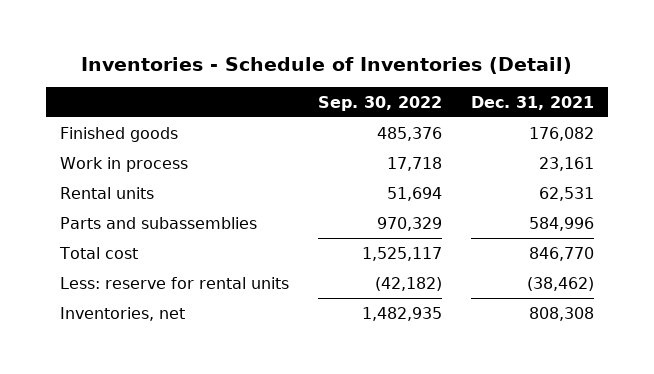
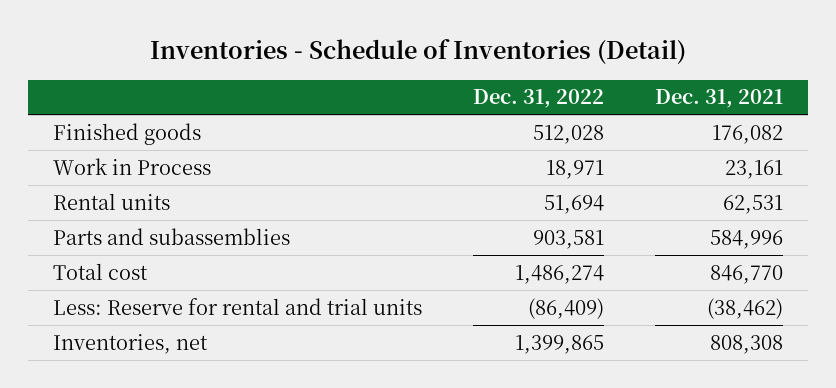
[318,95,443,111] Sep. 30, 2022 -> none
none -> [473,89,605,109] Dec. 31, 2022
[60,156,189,172] Work in process -> [53,157,212,175] Work in Process
[60,276,290,289] Less: reserve for rental units -> [53,297,423,315] Less: Reserve for rental and trial units

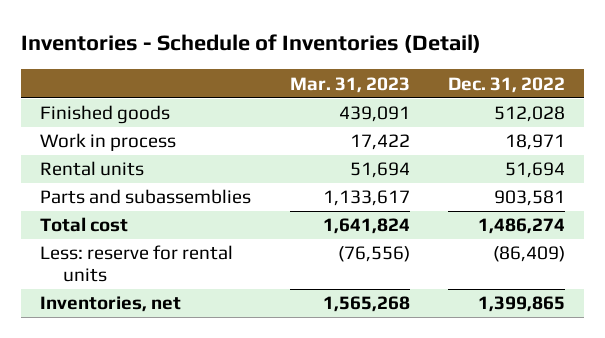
[654,89,783,109] Dec. 31, 2021 -> none
none -> [289,76,410,93] Mar. 31, 2023
[53,157,212,175] Work in Process -> [40,133,177,152] Work in process
[53,297,423,315] Less: Reserve for rental and trial units -> [40,245,234,283] Less: reserve for rental units

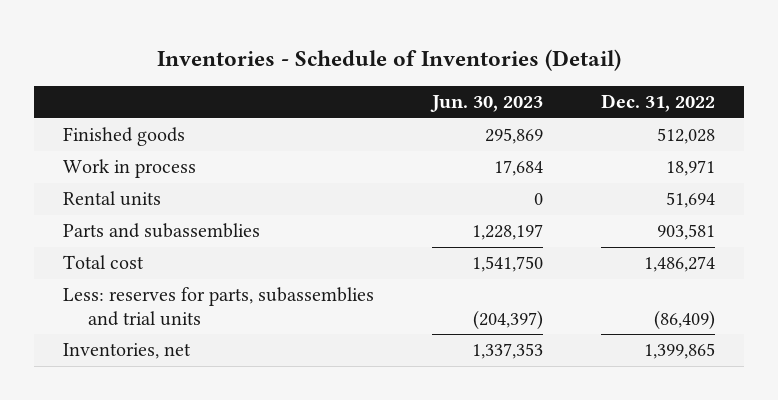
[289,76,410,93] Mar. 31, 2023 -> none
none -> [430,95,544,113] Jun. 30, 2023
[40,245,234,283] Less: reserve for rental units -> [63,287,375,327] Less: reserves for parts, subassemblies and trial units

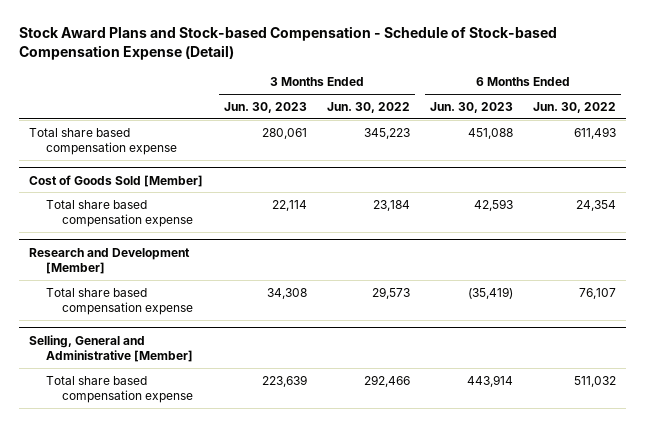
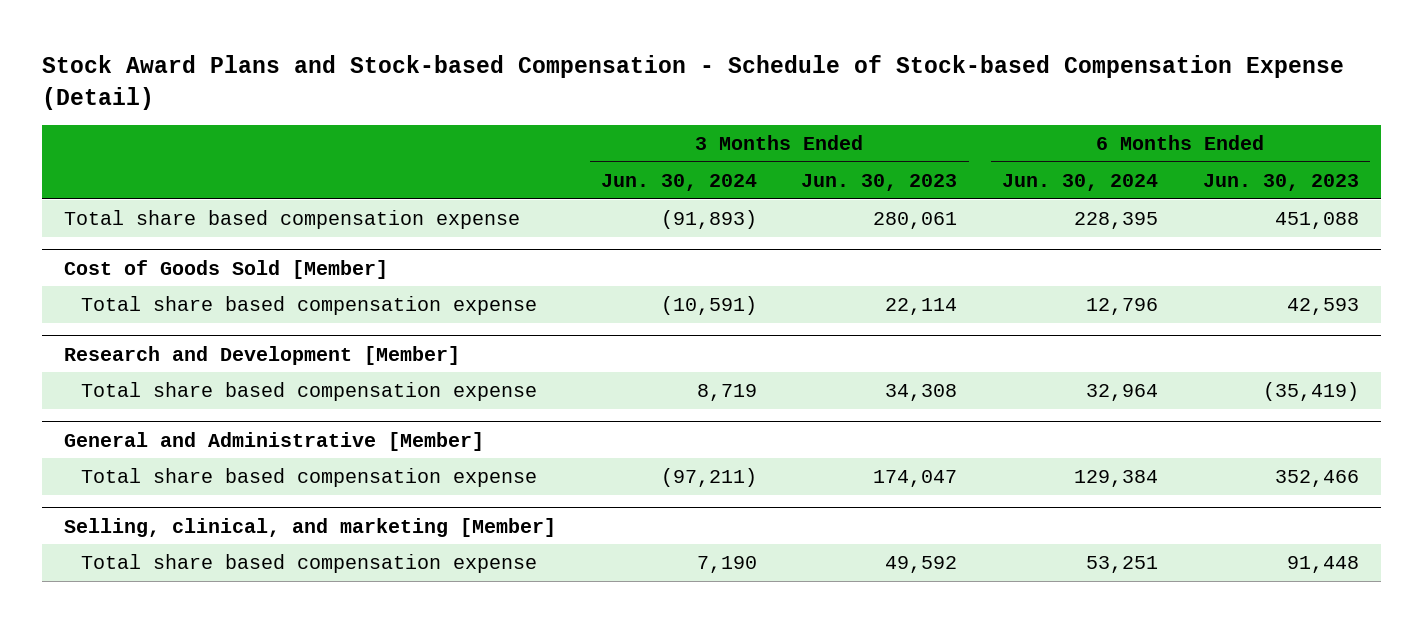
[326,101,410,113] Jun. 30, 2022 -> none
[532,101,616,113] Jun. 30, 2022 -> none
none -> [600,173,757,191] Jun. 30, 2024
none -> [1001,173,1158,191] Jun. 30, 2024
[29,334,193,363] Selling, General and Administrative [Member] -> [64,431,485,451] General and Administrative [Member]
[261,374,307,387] 223,639 -> [873,470,958,488] 174,047
[466,374,513,387] 443,914 -> [1274,470,1359,488] 352,466
none -> [64,517,557,537] Selling, clinical, and marketing [Member]
none -> [81,554,538,574] Total share based compensation expense

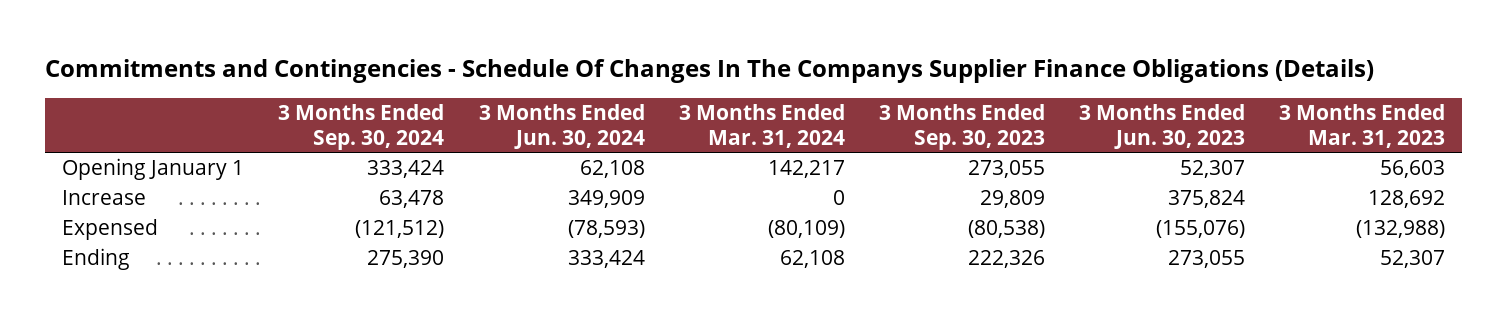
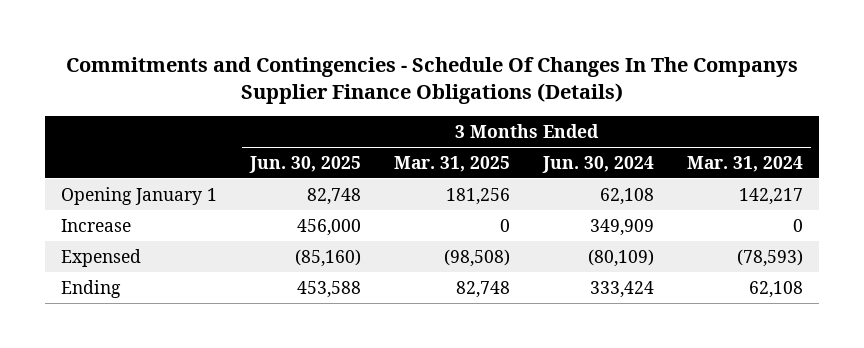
[278,104,445,150] 3 Months Ended Sep. 30, 2024 -> none
[878,104,1045,150] 3 Months Ended Sep. 30, 2023 -> none
[1079,104,1246,149] 3 Months Ended Jun. 30, 2023 -> none
[1279,104,1446,148] 3 Months Ended Mar. 31, 2023 -> none
none -> [249,155,362,173] Jun. 30, 2025
none -> [394,155,511,172] Mar. 31, 2025
[567,220,645,239] (78,593) -> [588,248,655,267] (80,109)
[767,220,845,239] (80,109) -> [736,248,803,267] (78,593)

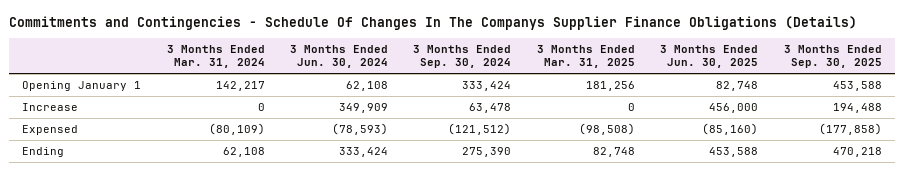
none -> [413,44,512,69] 3 Months Ended Sep. 30, 2024
none -> [783,44,882,69] 3 Months Ended Sep. 30, 2025
[588,248,655,267] (80,109) -> [331,122,388,135] (78,593)
[736,248,803,267] (78,593) -> [208,122,265,135] (80,109)

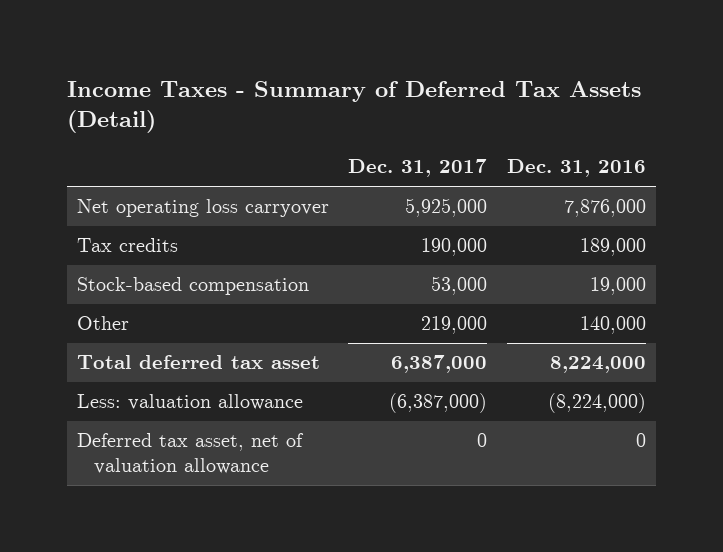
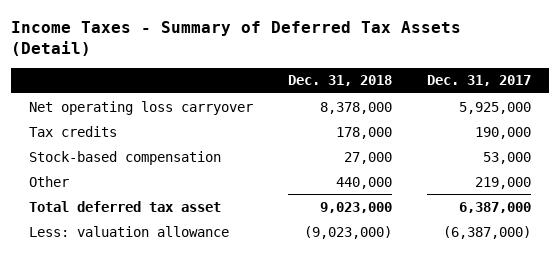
[506,159,646,178] Dec. 31, 2016 -> none
none -> [288,75,393,87] Dec. 31, 2018
[76,433,304,475] Deferred tax asset, net of valuation allowance -> none

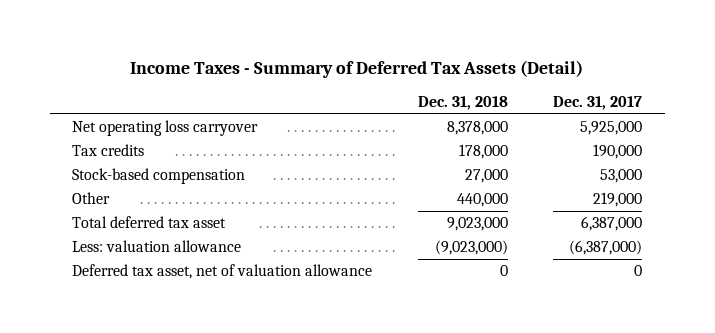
none -> [72,264,373,280] Deferred tax asset, net of valuation allowance

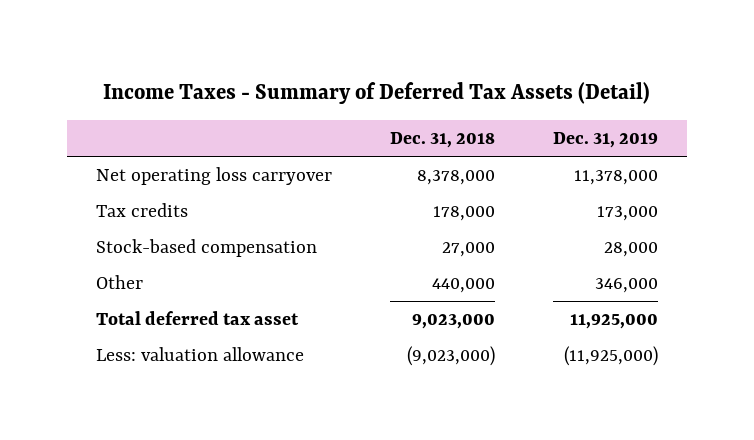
[553,95,643,110] Dec. 31, 2017 -> none
none -> [552,131,658,148] Dec. 31, 2019
[72,264,373,280] Deferred tax asset, net of valuation allowance -> none

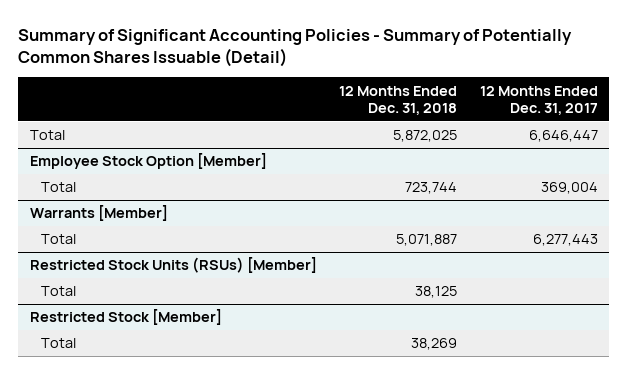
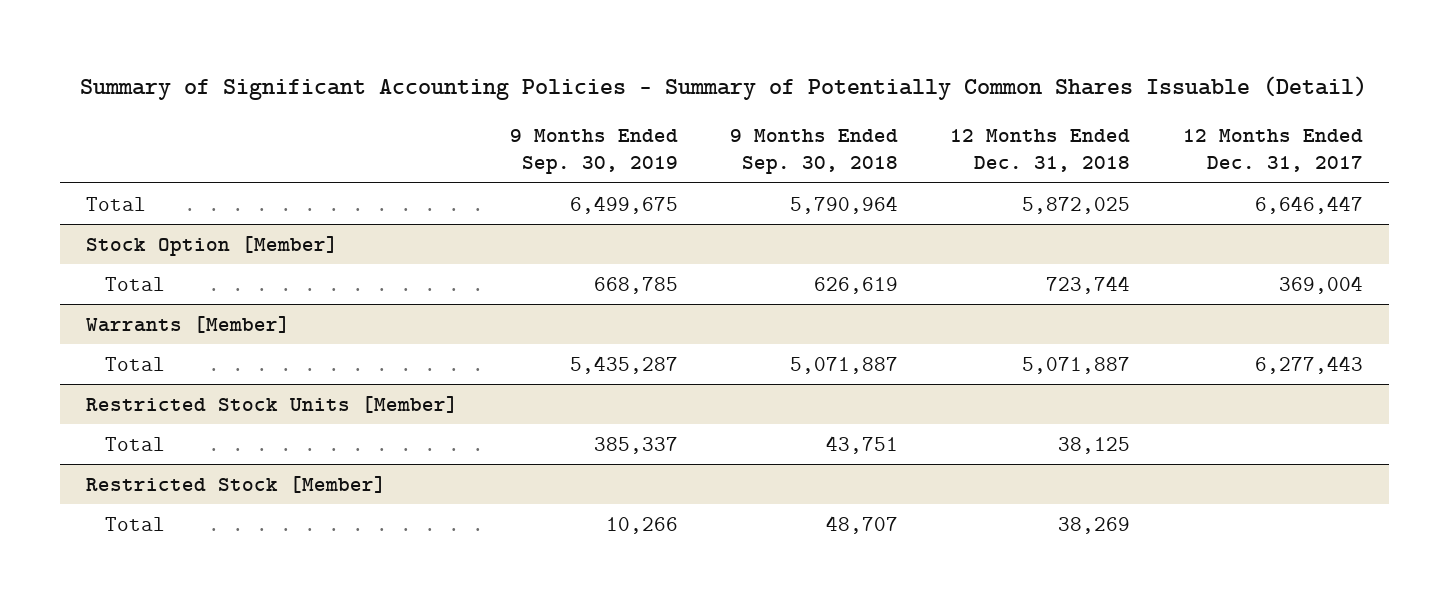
none -> [510,129,679,175] 9 Months Ended Sep. 30, 2019
none -> [730,129,899,175] 9 Months Ended Sep. 30, 2018
[29,153,267,170] Employee Stock Option [Member] -> [86,235,339,256] Stock Option [Member]
[29,257,317,274] Restricted Stock Units (RSUs) [Member] -> [86,395,459,413] Restricted Stock Units [Member]

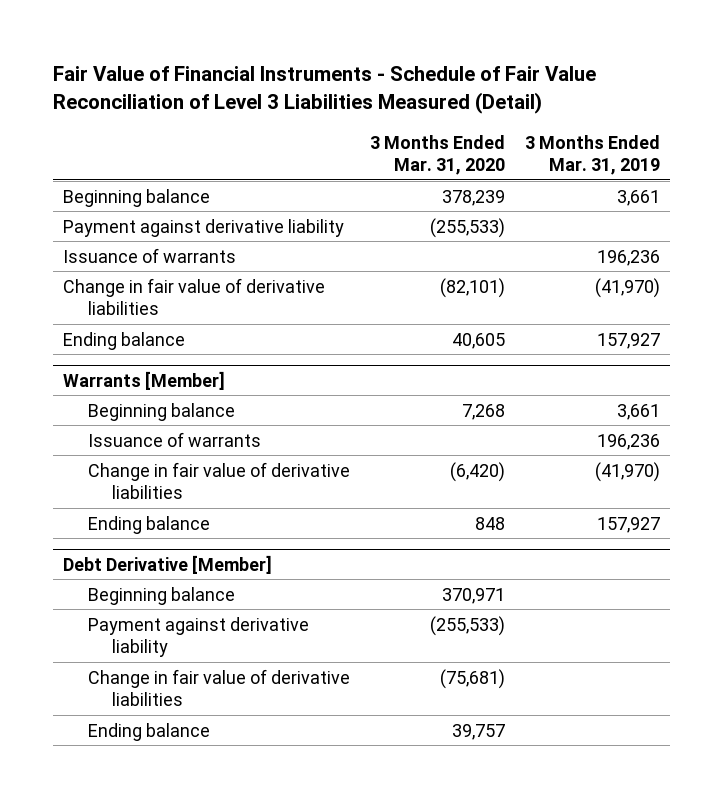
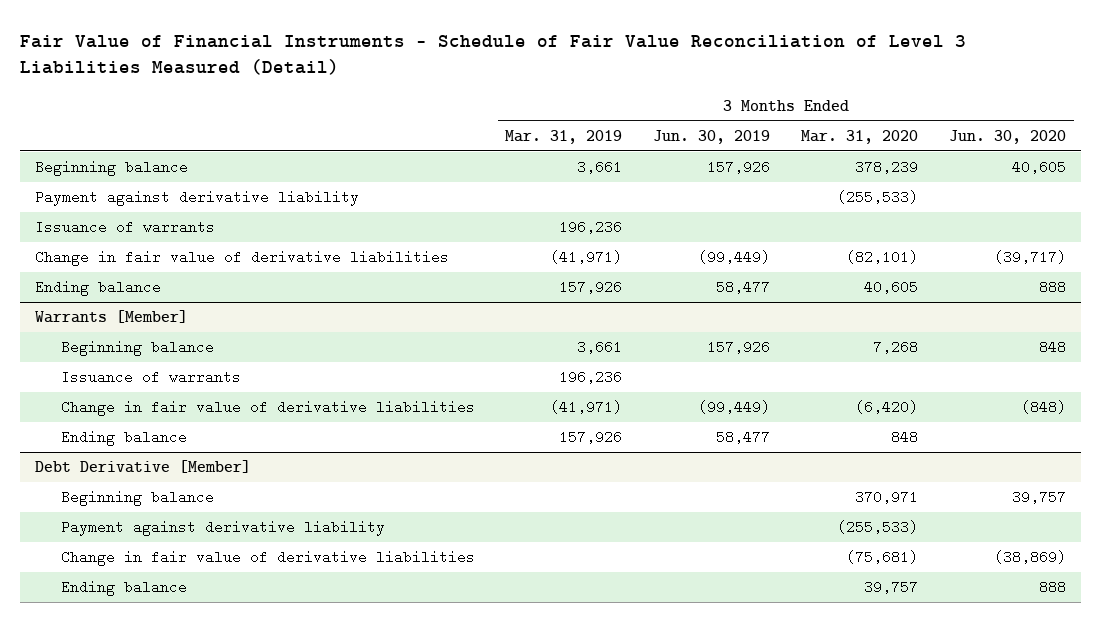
none -> [653,130,771,145] Jun. 30, 2019
none -> [948,130,1066,145] Jun. 30, 2020
[595,277,661,298] (41,970) -> [550,250,623,265] (41,971)
[597,332,661,349] 157,927 -> [559,280,623,295] 157,926
[595,461,661,482] (41,970) -> [550,400,623,415] (41,971)
[597,516,661,533] 157,927 -> [559,430,623,445] 157,926

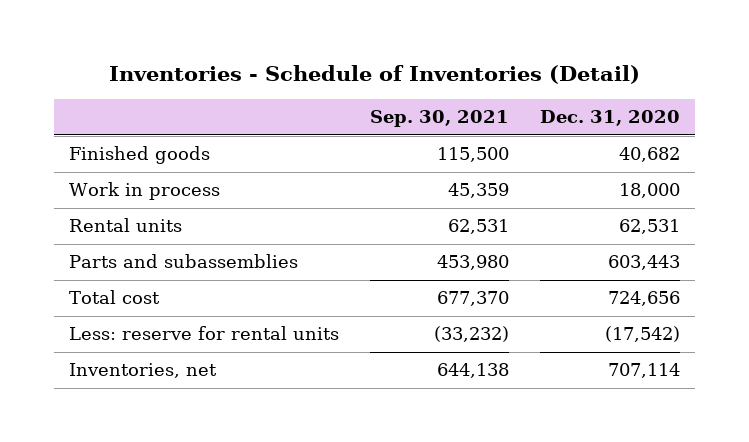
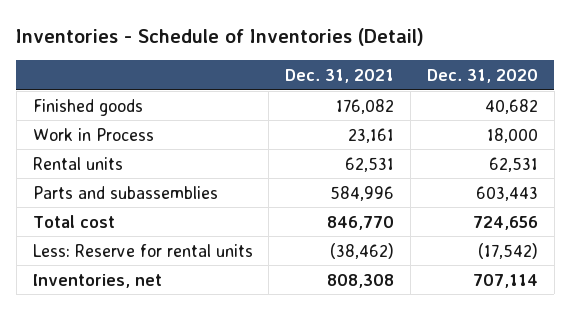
[370,110,510,128] Sep. 30, 2021 -> none
none -> [285,69,395,84] Dec. 31, 2021
[69,182,221,201] Work in process -> [32,127,154,141] Work in Process
[69,326,340,341] Less: reserve for rental units -> [32,243,253,257] Less: Reserve for rental units

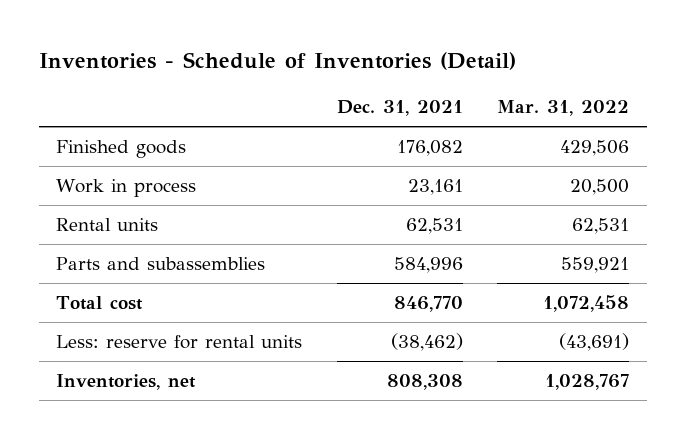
[426,69,538,84] Dec. 31, 2020 -> none
none -> [497,100,630,117] Mar. 31, 2022
[32,127,154,141] Work in Process -> [56,178,197,197] Work in process
[32,243,253,257] Less: Reserve for rental units -> [56,334,303,349] Less: reserve for rental units

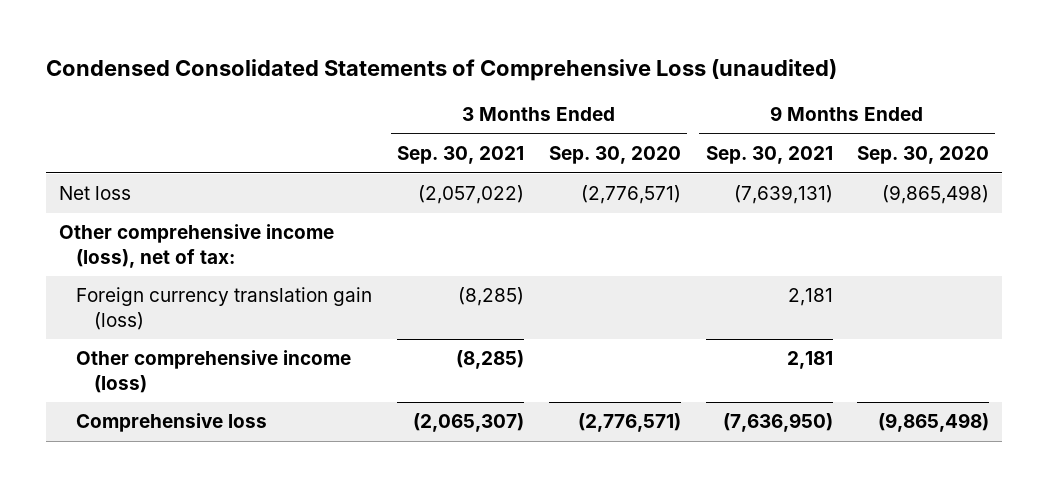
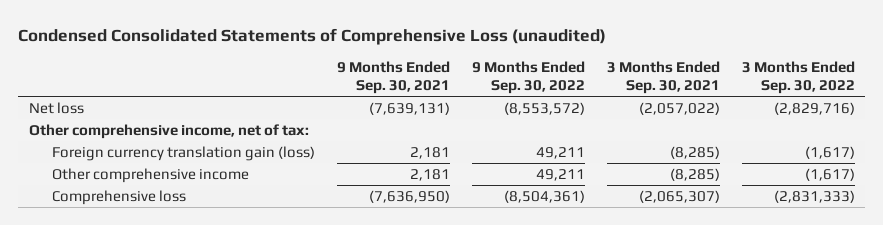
[548,146,681,165] Sep. 30, 2020 -> none
[857,146,990,165] Sep. 30, 2020 -> none
none -> [471,60,585,94] 9 Months Ended Sep. 30, 2022
none -> [741,60,855,94] 3 Months Ended Sep. 30, 2022
[58,224,334,268] Other comprehensive income (loss), net of tax: -> [28,123,309,139] Other comprehensive income, net of tax:
[76,350,352,393] Other comprehensive income (loss) -> [51,167,249,183] Other comprehensive income

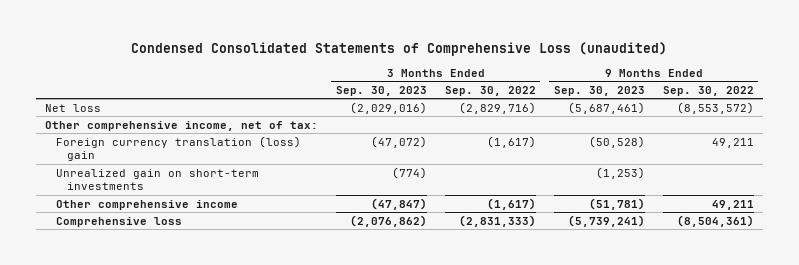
[336,60,450,94] 9 Months Ended Sep. 30, 2021 -> none
[606,60,720,94] 3 Months Ended Sep. 30, 2021 -> none
none -> [335,85,427,96] Sep. 30, 2023
none -> [553,85,645,96] Sep. 30, 2023
[51,145,315,161] Foreign currency translation gain (loss) -> [56,135,302,162] Foreign currency translation (loss) gain
none -> [56,168,260,191] Unrealized gain on short-term investments

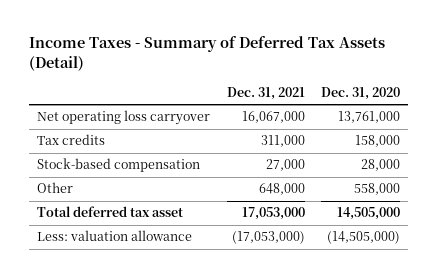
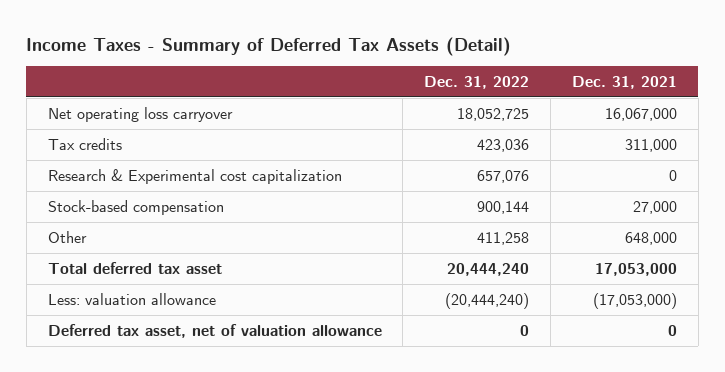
[320,86,400,100] Dec. 31, 2020 -> none
none -> [424,75,530,89] Dec. 31, 2022
none -> [47,168,342,184] Research & Experimental cost capitalization
none -> [47,323,382,338] Deferred tax asset, net of valuation allowance

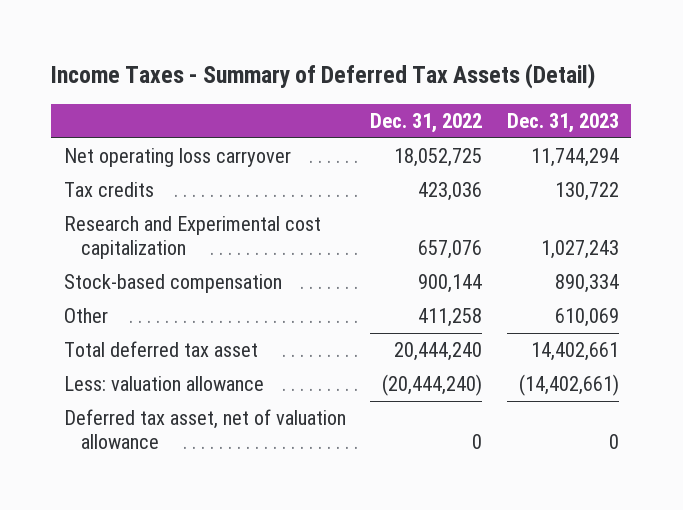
[571,75,677,89] Dec. 31, 2021 -> none
none -> [507,113,620,134] Dec. 31, 2023
[47,168,342,184] Research & Experimental cost capitalization -> [63,216,321,260] Research and Experimental cost capitalization

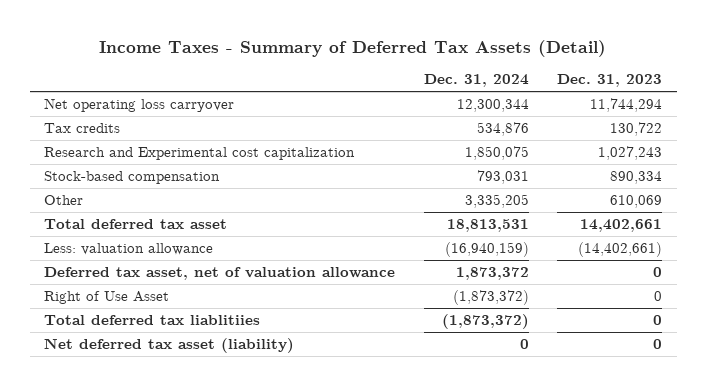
[370,113,483,134] Dec. 31, 2022 -> none
none -> [423,74,529,88] Dec. 31, 2024
none -> [44,290,170,304] Right of Use Asset
none -> [44,314,261,325] Total deferred tax liablitiies
none -> [44,337,295,353] Net deferred tax asset (liability)

